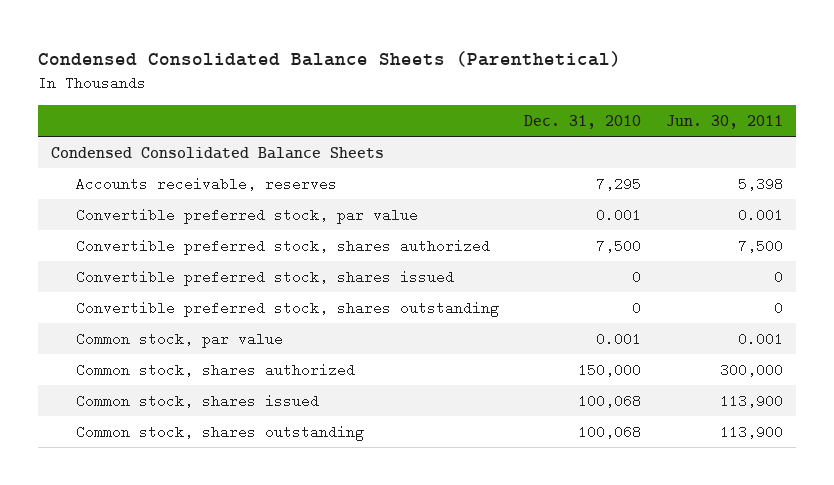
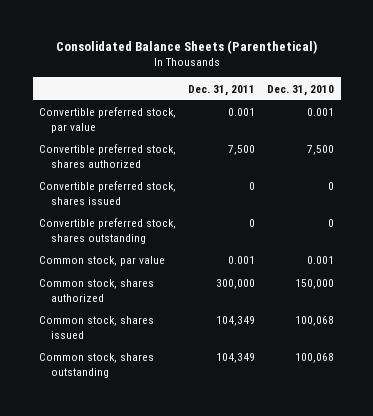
[38,50,622,67] Condensed Consolidated Balance Sheets (Parenthetical) -> [55,39,317,54] Consolidated Balance Sheets (Parenthetical)
[666,114,784,129] Jun. 30, 2011 -> none
none -> [188,84,256,96] Dec. 31, 2011
[50,146,384,159] Condensed Consolidated Balance Sheets -> none
[76,176,338,191] Accounts receivable, reserves -> none

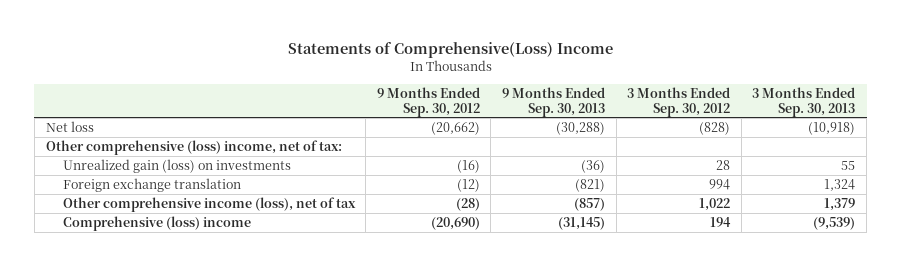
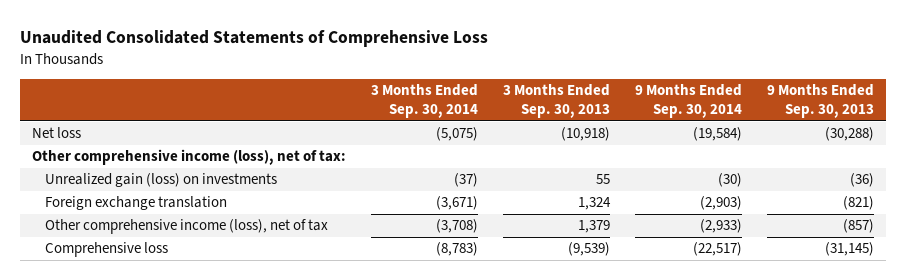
[287,41,613,58] Statements of Comprehensive(Loss) Income -> [19,30,488,48] Unaudited Consolidated Statements of Comprehensive Loss
[376,86,480,117] 9 Months Ended Sep. 30, 2012 -> none
[627,86,731,117] 3 Months Ended Sep. 30, 2012 -> none
none -> [371,84,479,119] 3 Months Ended Sep. 30, 2014
none -> [634,84,742,119] 9 Months Ended Sep. 30, 2014
[45,139,342,155] Other comprehensive (loss) income, net of tax: -> [32,149,347,166] Other comprehensive income (loss), net of tax:
[62,215,251,231] Comprehensive (loss) income -> [44,242,168,258] Comprehensive loss

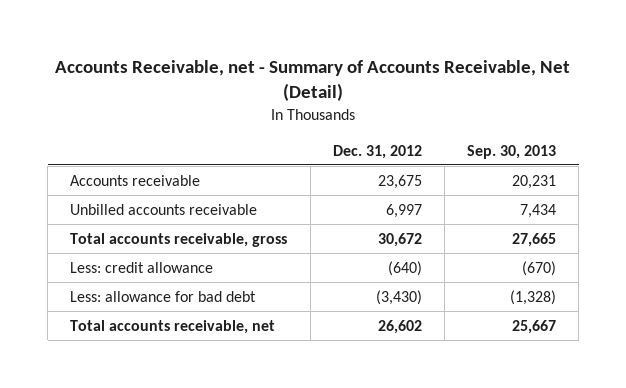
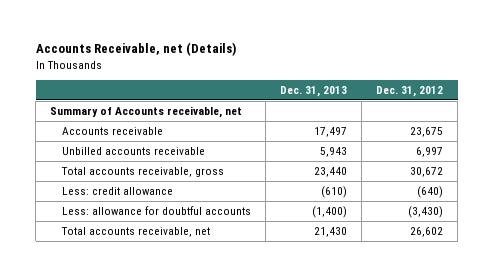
[55,59,571,101] Accounts Receivable, net - Summary of Accounts Receivable, Net (Detail) -> [35,42,236,57] Accounts Receivable, net (Details)
[467,144,557,159] Sep. 30, 2013 -> none
none -> [280,85,348,97] Dec. 31, 2013
none -> [50,105,243,118] Summary of Accounts receivable, net
[70,290,257,302] Less: allowance for bad debt -> [62,205,252,215] Less: allowance for doubtful accounts

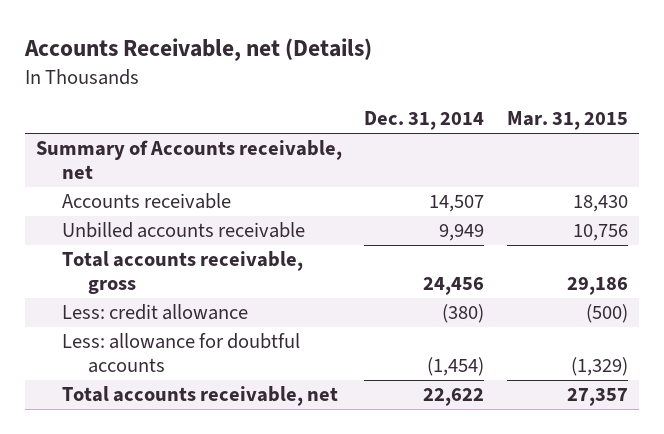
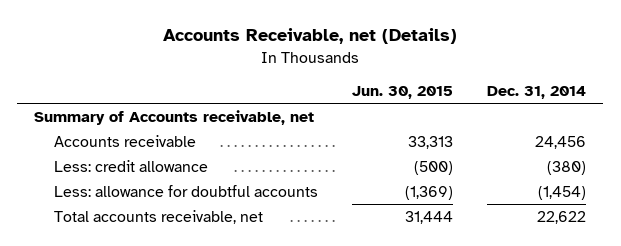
[506,111,628,131] Mar. 31, 2015 -> none
none -> [352,86,454,100] Jun. 30, 2015
[61,222,305,239] Unbilled accounts receivable -> none
[61,251,303,294] Total accounts receivable, gross -> none
[429,195,485,213] 14,507 -> [535,135,587,149] 24,456

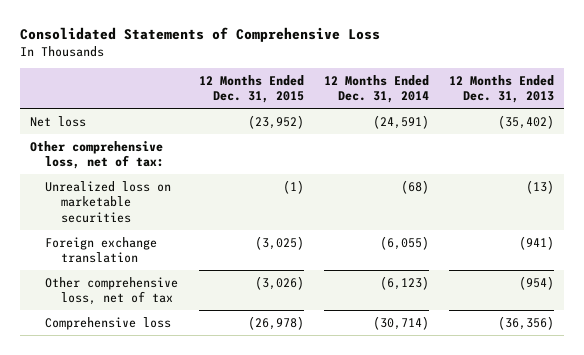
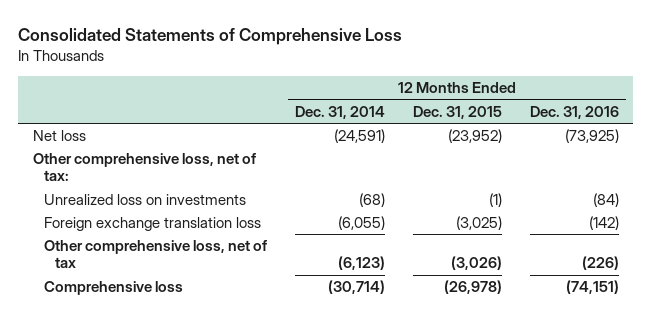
[449,74,555,104] 12 Months Ended Dec. 31, 2013 -> none
none -> [529,105,619,119] Dec. 31, 2016
[45,180,172,223] Unrealized loss on marketable securities -> [43,194,246,206] Unrealized loss on investments
[45,236,158,264] Foreign exchange translation -> [43,217,261,232] Foreign exchange translation loss

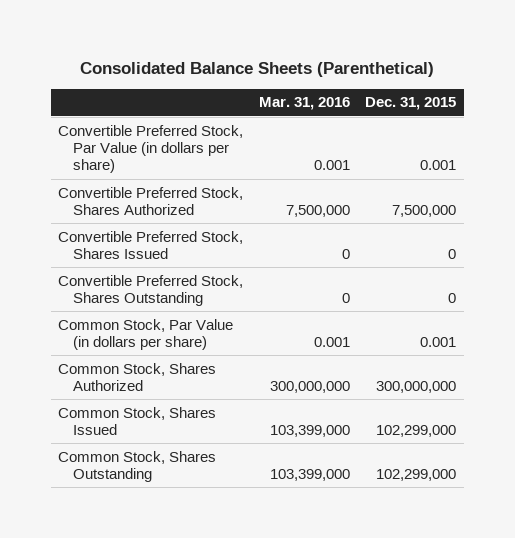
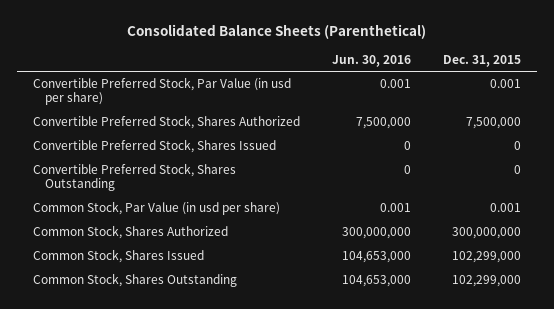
[258,97,350,111] Mar. 31, 2016 -> none
none -> [332,54,412,67] Jun. 30, 2016
[58,124,244,174] Convertible Preferred Stock, Par Value (in dollars per share) -> [33,77,292,106] Convertible Preferred Stock, Par Value (in usd per share)
[58,318,234,350] Common Stock, Par Value (in dollars per share) -> [33,201,281,216] Common Stock, Par Value (in usd per share)

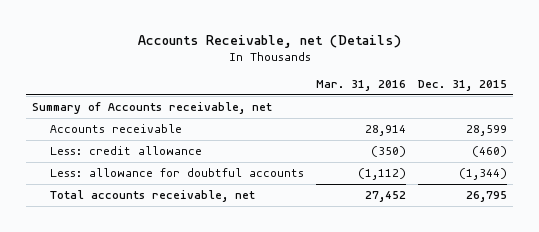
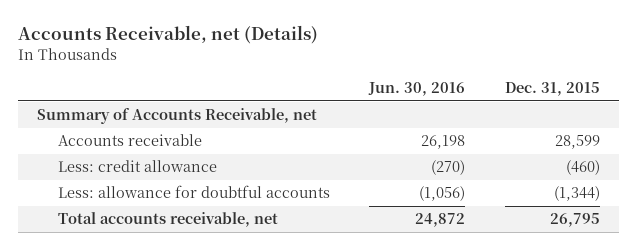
[315,80,406,92] Mar. 31, 2016 -> none
none -> [368,82,466,97] Jun. 30, 2016
[32,102,273,115] Summary of Accounts receivable, net -> [37,108,318,125] Summary of Accounts Receivable, net

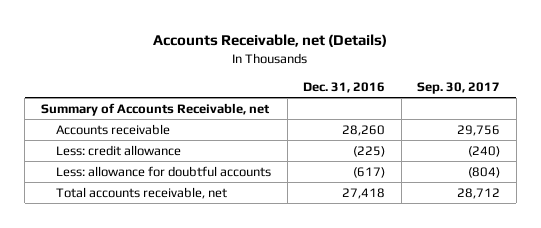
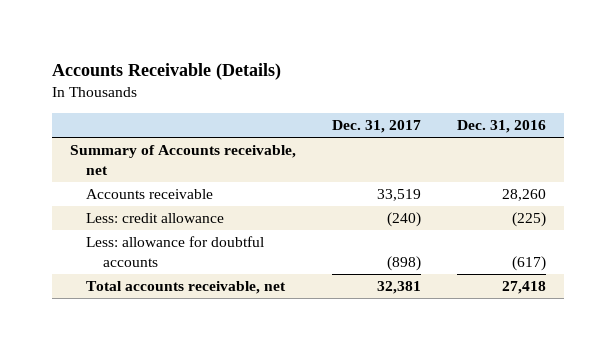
[153,34,388,48] Accounts Receivable, net (Details) -> [51,63,281,81] Accounts Receivable (Details)
[417,81,501,94] Sep. 30, 2017 -> none
none -> [332,120,422,134] Dec. 31, 2017
[40,102,270,116] Summary of Accounts Receivable, net -> [70,145,297,176] Summary of Accounts receivable, net

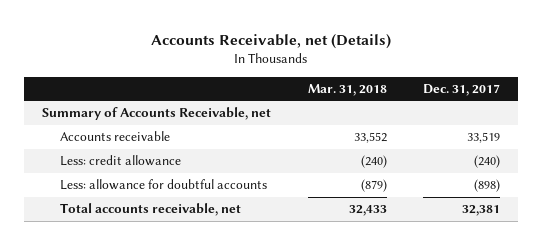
[51,63,281,81] Accounts Receivable (Details) -> [151,34,392,50] Accounts Receivable, net (Details)
[457,120,547,134] Dec. 31, 2016 -> none
none -> [307,83,387,96] Mar. 31, 2018
[70,145,297,176] Summary of Accounts receivable, net -> [42,107,272,121] Summary of Accounts Receivable, net

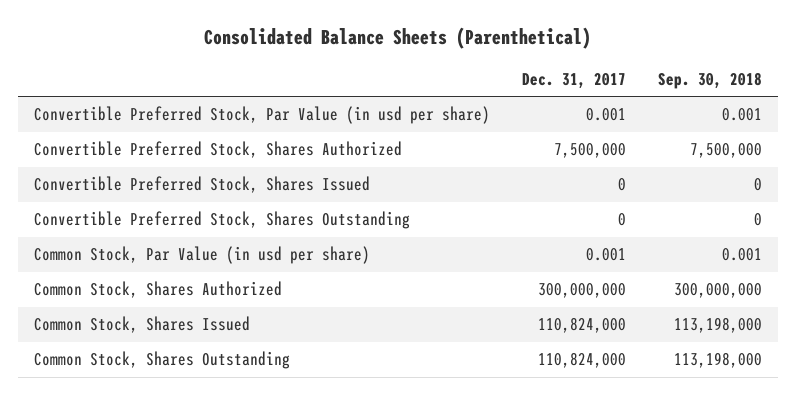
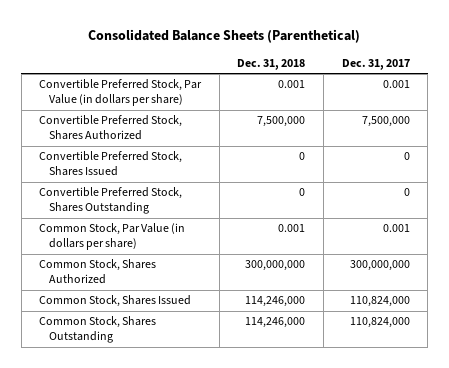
[657,71,762,89] Sep. 30, 2018 -> none
none -> [237,58,306,70] Dec. 31, 2018
[33,106,490,125] Convertible Preferred Stock, Par Value (in usd per share) -> [39,79,203,107] Convertible Preferred Stock, Par Value (in dollars per share)
[33,246,370,265] Common Stock, Par Value (in usd per share) -> [39,223,186,251] Common Stock, Par Value (in dollars per share)

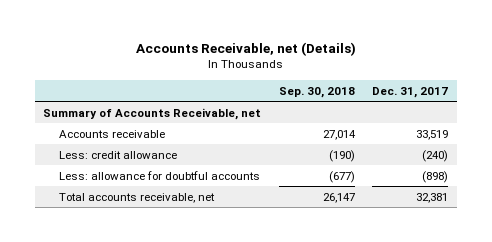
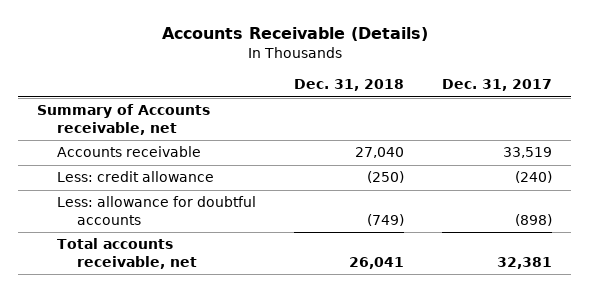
[135,41,356,56] Accounts Receivable, net (Details) -> [161,27,428,42] Accounts Receivable (Details)
[278,86,355,98] Sep. 30, 2018 -> none
none -> [294,79,405,92] Dec. 31, 2018
[43,107,262,120] Summary of Accounts Receivable, net -> [37,104,211,135] Summary of Accounts receivable, net

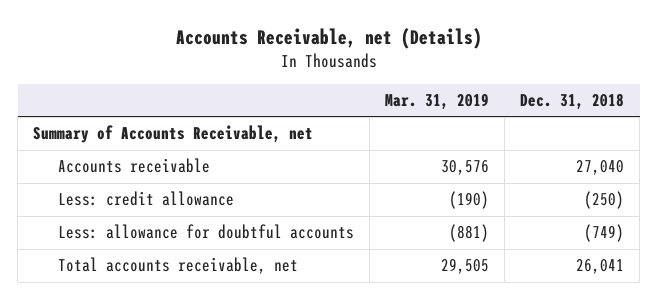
[161,27,428,42] Accounts Receivable (Details) -> [175,27,482,49] Accounts Receivable, net (Details)
[442,79,553,92] Dec. 31, 2017 -> none
none -> [385,92,490,110] Mar. 31, 2019
[37,104,211,135] Summary of Accounts receivable, net -> [33,125,314,144] Summary of Accounts Receivable, net

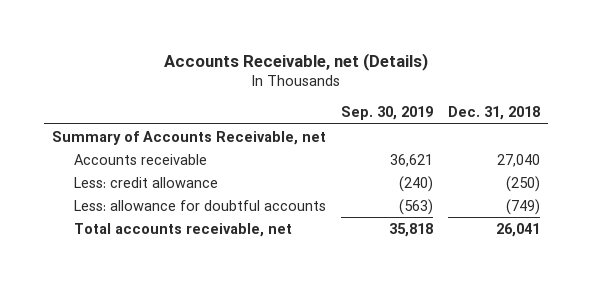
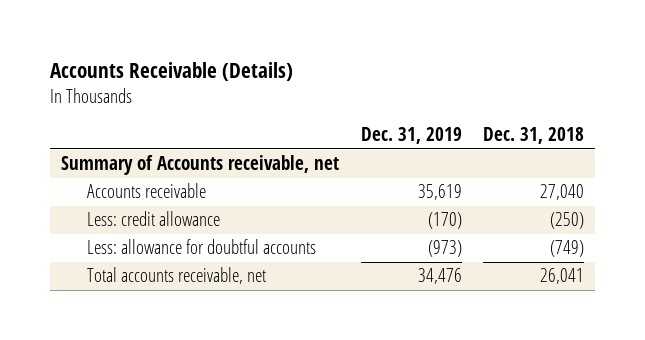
[163,52,428,71] Accounts Receivable, net (Details) -> [49,61,293,81] Accounts Receivable (Details)
[341,106,434,121] Sep. 30, 2019 -> none
none -> [360,127,462,145] Dec. 31, 2019
[51,130,326,145] Summary of Accounts Receivable, net -> [60,155,339,176] Summary of Accounts receivable, net

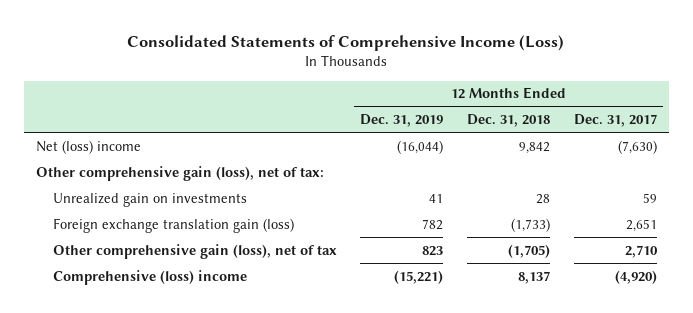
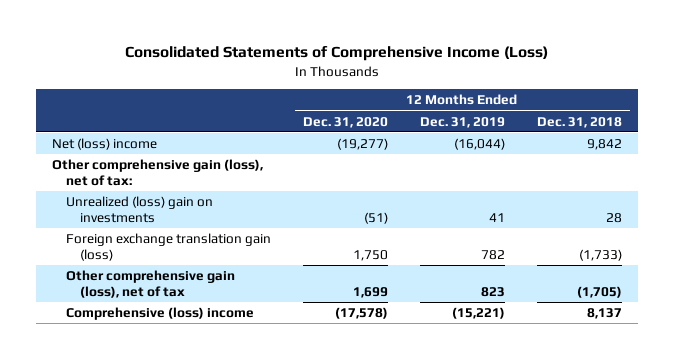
[573,114,657,128] Dec. 31, 2017 -> none
none -> [302,116,388,128] Dec. 31, 2020
[52,192,247,207] Unrealized gain on investments -> [65,196,213,223] Unrealized (loss) gain on investments

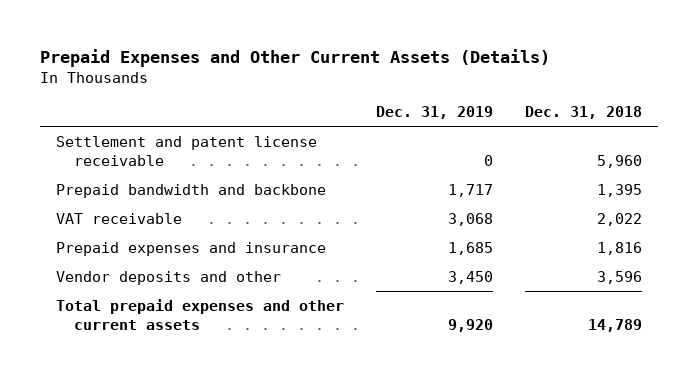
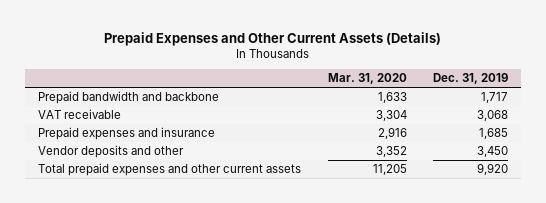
[525,106,643,120] Dec. 31, 2018 -> none
none -> [327,73,407,85] Mar. 31, 2020
[56,135,318,166] Settlement and patent license receivable -> none

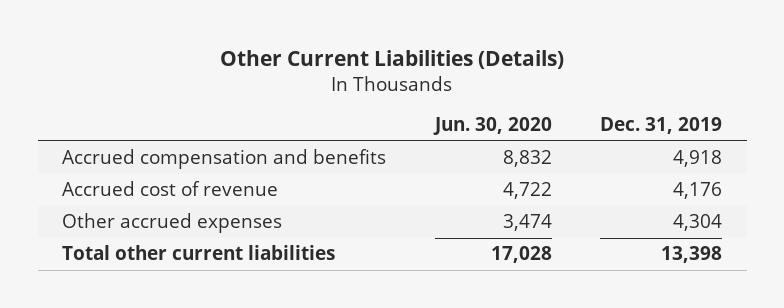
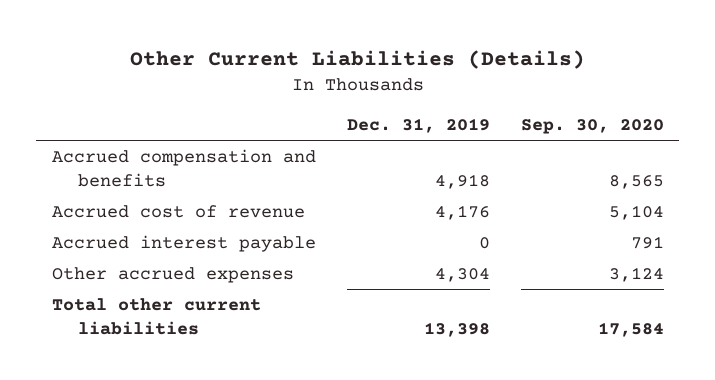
[432,117,552,136] Jun. 30, 2020 -> none
none -> [520,118,664,134] Sep. 30, 2020
none -> [51,234,316,252] Accrued interest payable

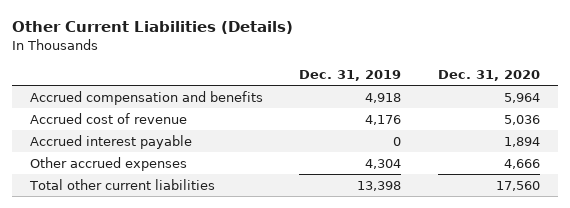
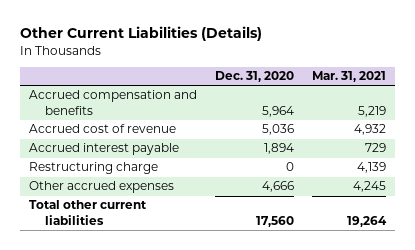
[299,70,402,82] Dec. 31, 2019 -> none
none -> [312,71,387,83] Mar. 31, 2021
none -> [28,162,158,175] Restructuring charge

